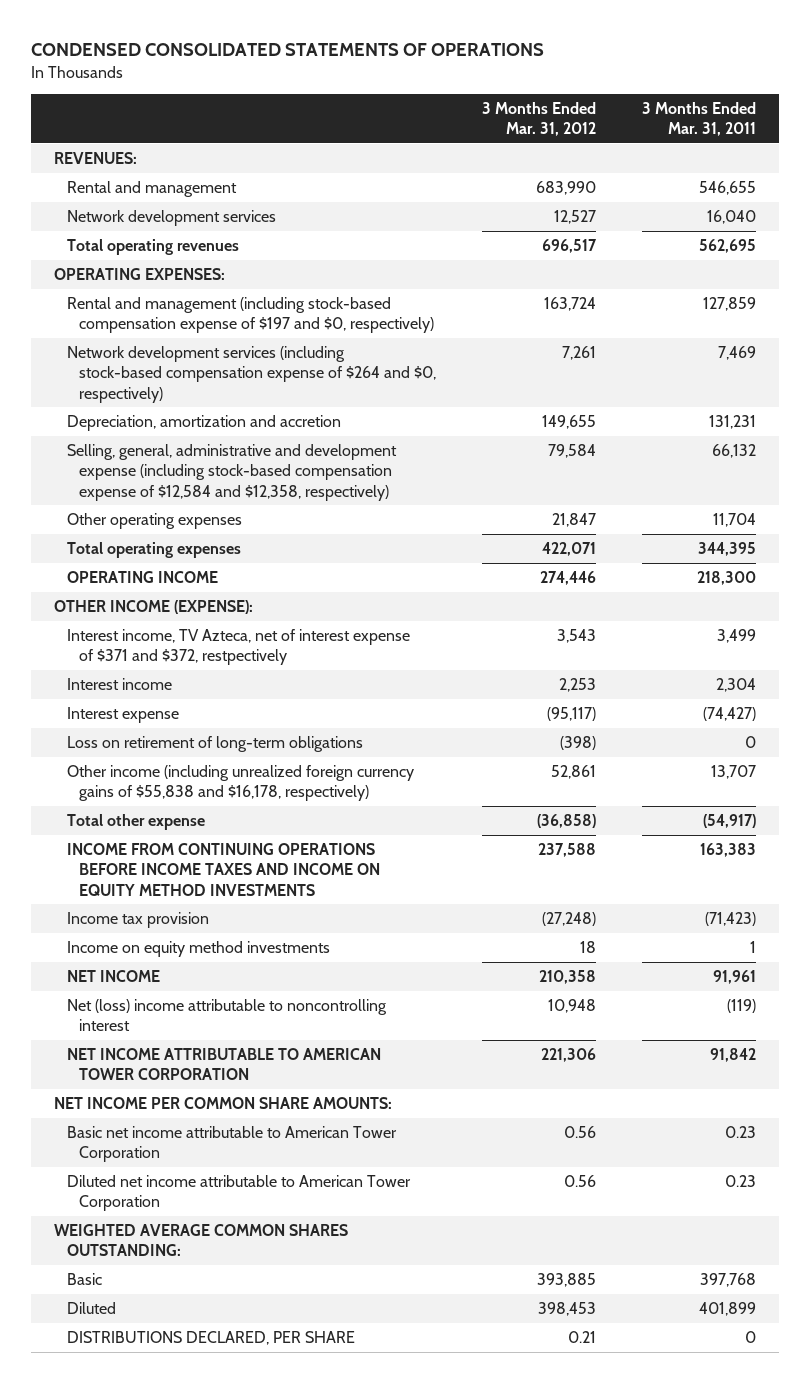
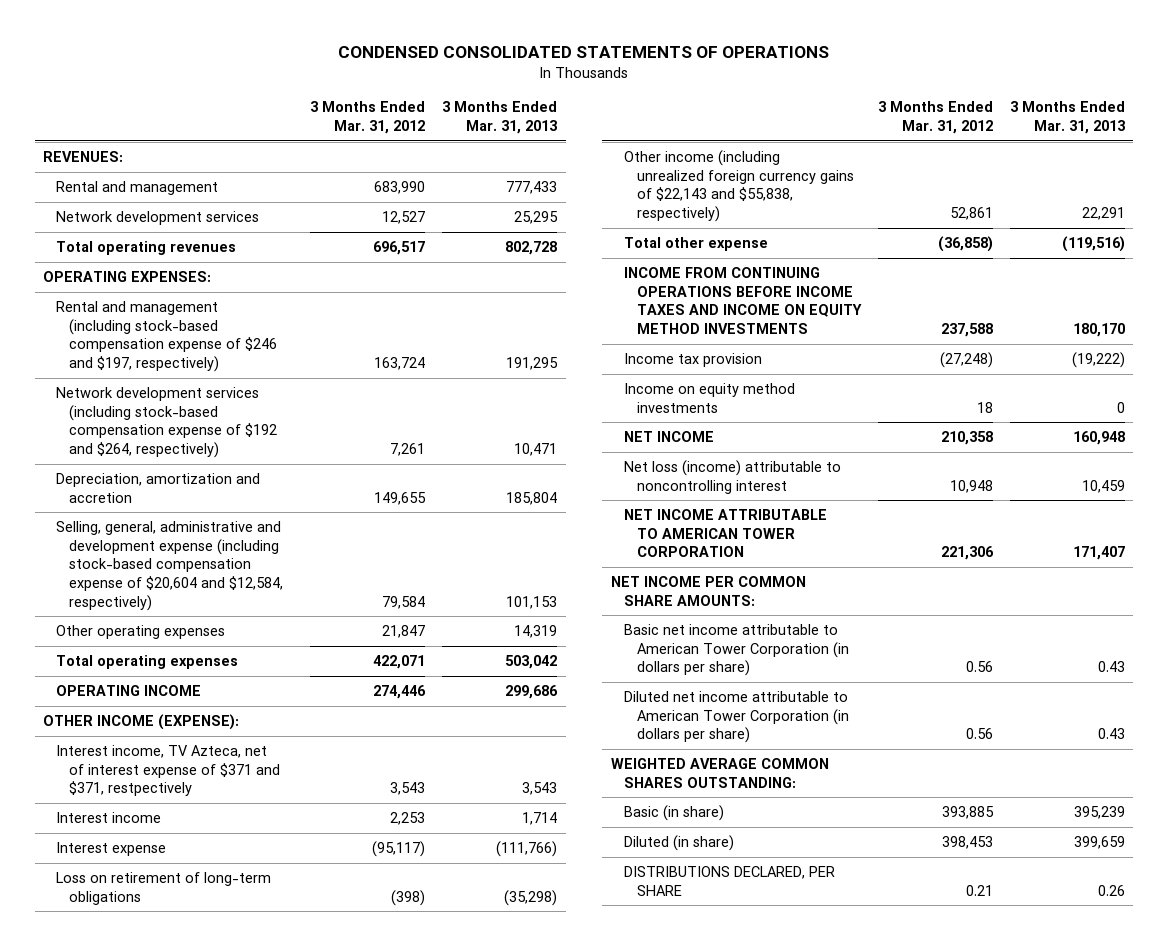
[642,101,757,137] 3 Months Ended Mar. 31, 2011 -> none
none -> [442,101,558,135] 3 Months Ended Mar. 31, 2013
[66,297,435,334] Rental and management (including stock-based compensation expense of $197 and $0, respectively) -> [56,301,278,373] Rental and management (including stock-based compensation expense of $246 and $197, respectively)
[66,346,437,403] Network development services (including stock-based compensation expense of $264 and $0, respectively) -> [56,387,278,459] Network development services (including stock-based compensation expense of $192 and $264, respectively)
[66,444,397,501] Selling, general, administrative and development expense (including stock-based compensation expense of $12,584 and $12,358, respectively) -> [56,521,284,611] Selling, general, administrative and development expense (including stock-based compensation expense of $20,604 and $12,584, respectively)
[66,629,410,666] Interest income, TV Azteca, net of interest expense of $371 and $372, restpectively -> [56,745,281,797] Interest income, TV Azteca, net of interest expense of $371 and $371, restpectively
[66,765,414,802] Other income (including unrealized foreign currency gains of $55,838 and $16,178, respectively) -> [623,150,854,223] Other income (including unrealized foreign currency gains of $22,143 and $55,838, respectively)
[66,999,387,1032] Net (loss) income attributable to noncontrolling interest -> [623,460,841,494] Net loss (income) attributable to noncontrolling interest
[66,1126,397,1163] Basic net income attributable to American Tower Corporation -> [623,624,849,677] Basic net income attributable to American Tower Corporation (in dollars per share)
[66,1175,411,1212] Diluted net income attributable to American Tower Corporation -> [623,691,849,744] Diluted net income attributable to American Tower Corporation (in dollars per share)
[66,1273,102,1286] Basic -> [623,805,724,822] Basic (in share)
[66,1302,116,1315] Diluted -> [623,835,734,852] Diluted (in share)

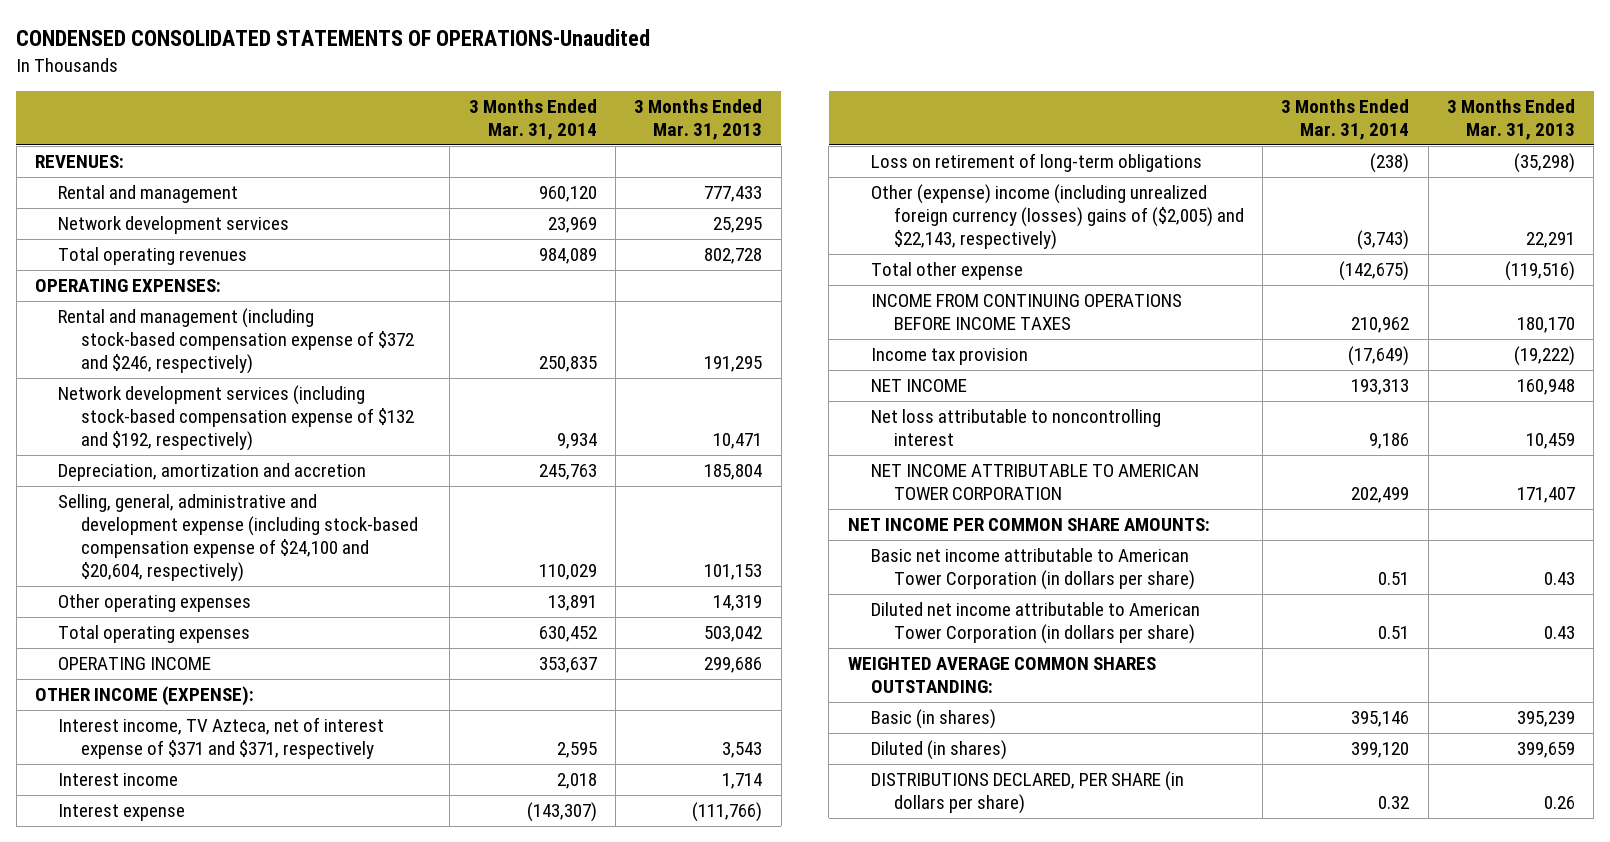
[338,45,830,58] CONDENSED CONSOLIDATED STATEMENTS OF OPERATIONS -> [16,28,651,46] CONDENSED CONSOLIDATED STATEMENTS OF OPERATIONS-Unaudited
[310,101,426,135] 3 Months Ended Mar. 31, 2012 -> none
none -> [468,99,597,141] 3 Months Ended Mar. 31, 2014
[56,301,278,373] Rental and management (including stock-based compensation expense of $246 and $197, respectively) -> [58,308,414,375] Rental and management (including stock-based compensation expense of $372 and $246, respectively)
[56,387,278,459] Network development services (including stock-based compensation expense of $192 and $264, respectively) -> [58,385,414,452] Network development services (including stock-based compensation expense of $132 and $192, respectively)
[56,521,284,611] Selling, general, administrative and development expense (including stock-based compensation expense of $20,604 and $12,584, respectively) -> [58,494,418,583] Selling, general, administrative and development expense (including stock-based compensation expense of $24,100 and $20,604, respectively)
[56,745,281,797] Interest income, TV Azteca, net of interest expense of $371 and $371, restpectively -> [58,717,385,760] Interest income, TV Azteca, net of interest expense of $371 and $371, respectively
[623,150,854,223] Other income (including unrealized foreign currency gains of $22,143 and $55,838, respectively) -> [870,184,1244,251] Other (expense) income (including unrealized foreign currency (losses) gains of ($2,005) and $22,143, respectively)
[623,267,862,335] INCOME FROM CONTINUING OPERATIONS BEFORE INCOME TAXES AND INCOME ON EQUITY METHOD INVESTMENTS -> [870,294,1182,331] INCOME FROM CONTINUING OPERATIONS BEFORE INCOME TAXES
[623,383,795,413] Income on equity method investments -> none
[623,460,841,494] Net loss (income) attributable to noncontrolling interest -> [870,409,1161,447] Net loss attributable to noncontrolling interest
[623,805,724,822] Basic (in share) -> [870,709,996,730] Basic (in shares)
[623,835,734,852] Diluted (in share) -> [870,740,1007,761] Diluted (in shares)
[623,866,835,896] DISTRIBUTIONS DECLARED, PER SHARE -> [870,771,1184,815] DISTRIBUTIONS DECLARED, PER SHARE (in dollars per share)

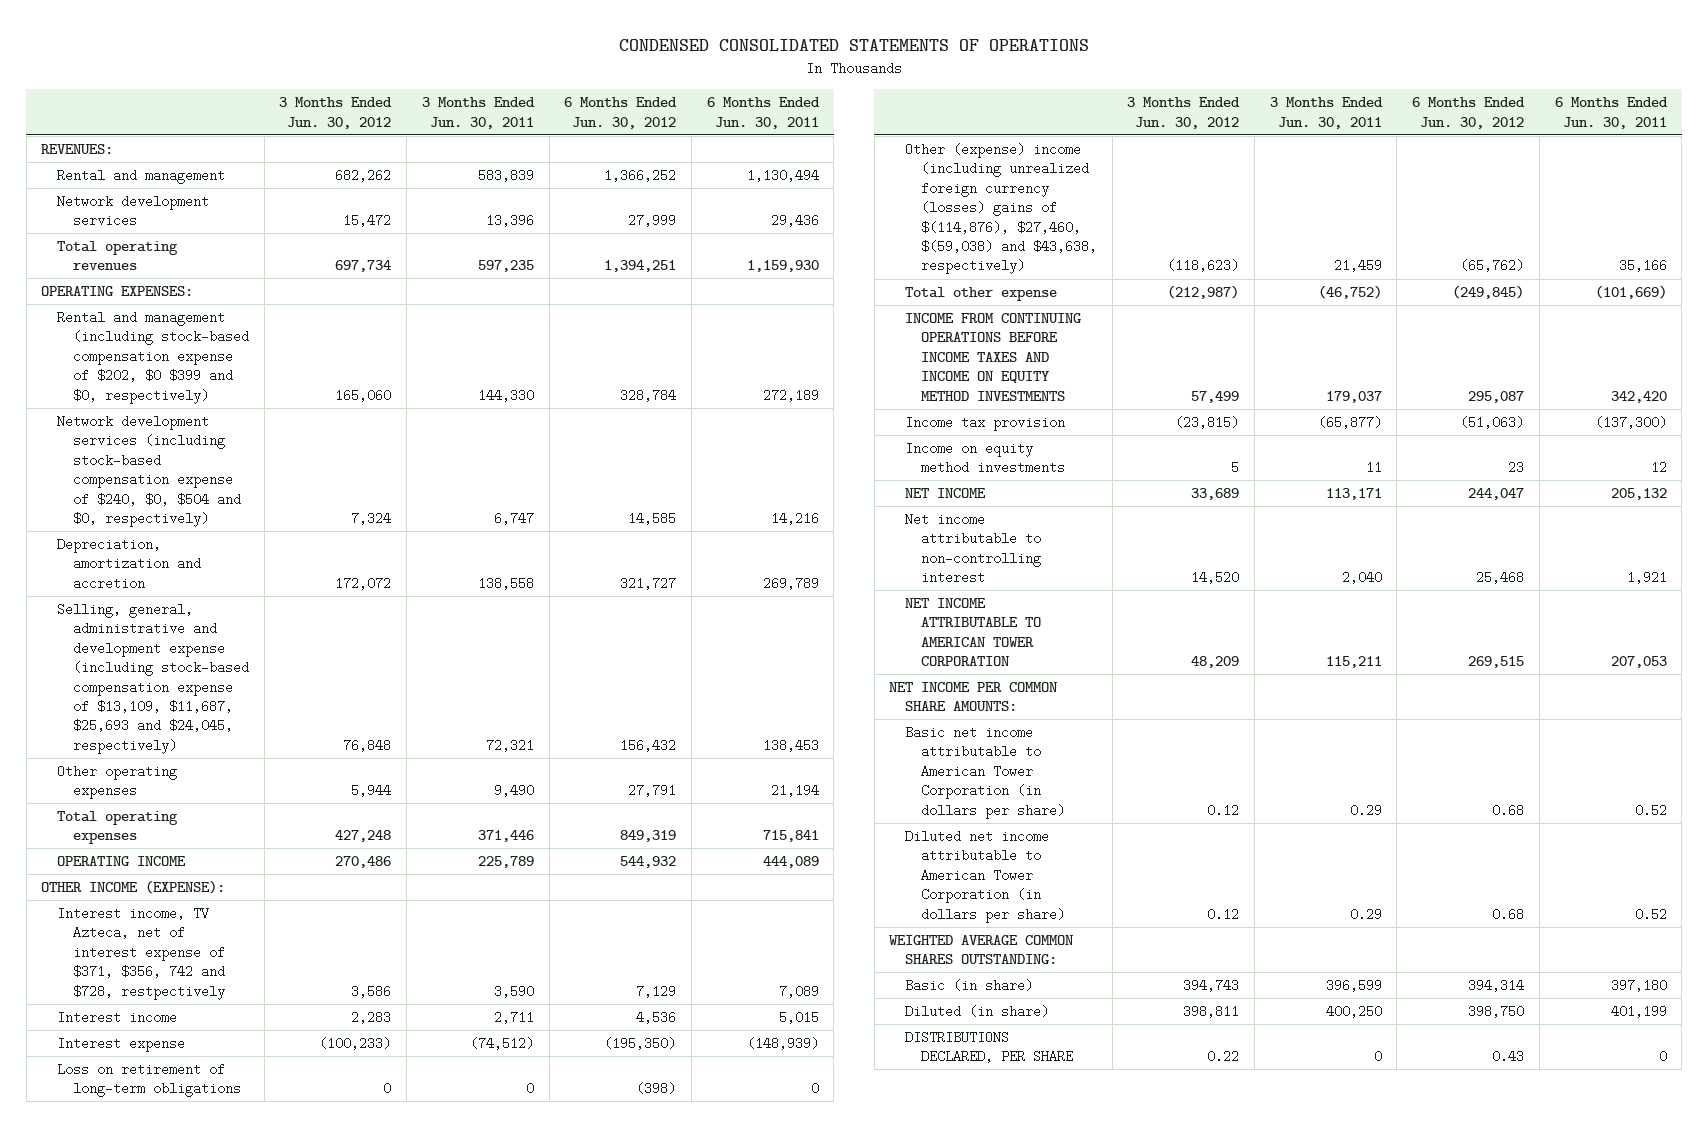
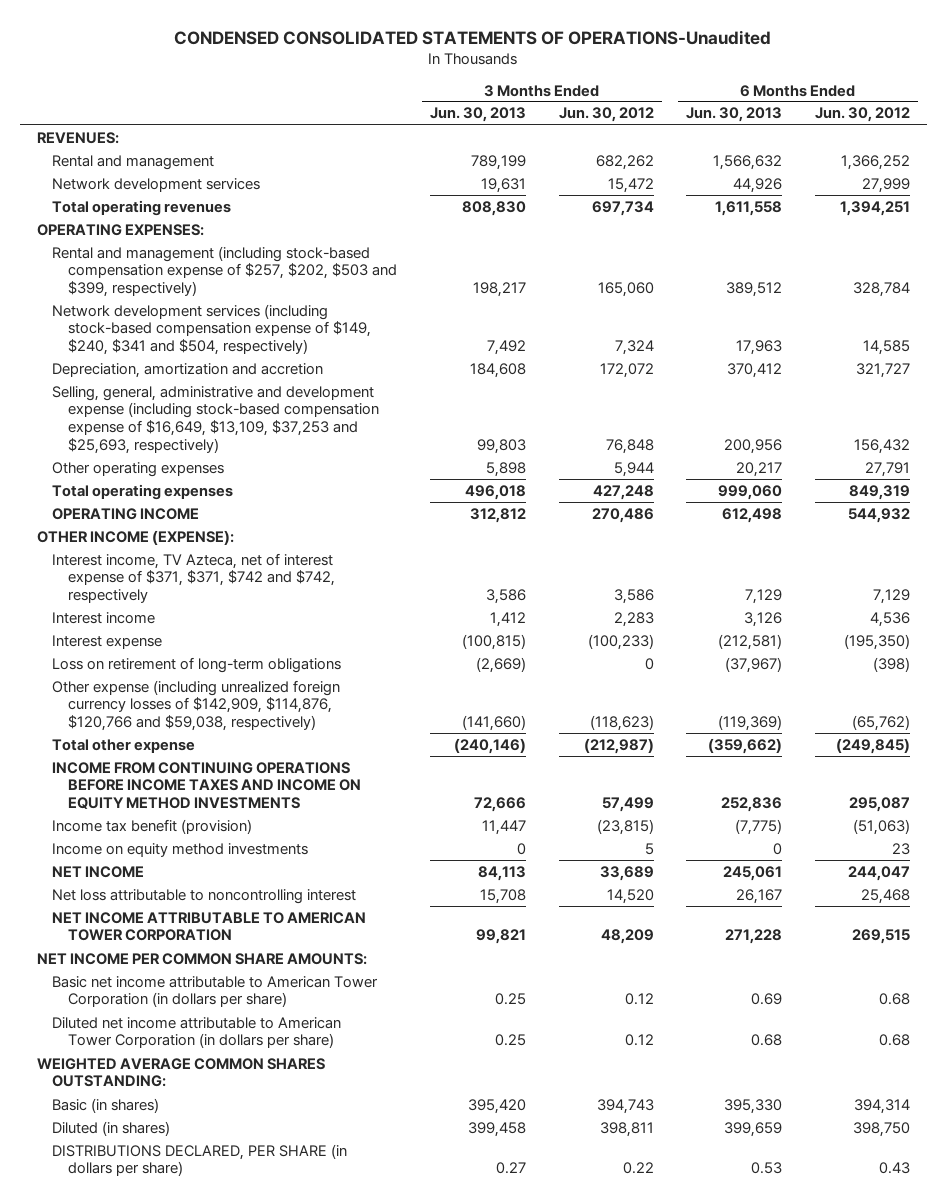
[619,39,1090,52] CONDENSED CONSOLIDATED STATEMENTS OF OPERATIONS -> [174,29,772,45] CONDENSED CONSOLIDATED STATEMENTS OF OPERATIONS-Unaudited
[421,97,535,129] 3 Months Ended Jun. 30, 2011 -> none
[706,97,820,129] 6 Months Ended Jun. 30, 2011 -> none
none -> [429,107,526,123] Jun. 30, 2013
none -> [686,107,783,123] Jun. 30, 2013
[57,310,249,404] Rental and management (including stock-based compensation expense of $202, $0 $399 and $0, respectively) -> [52,245,398,298] Rental and management (including stock-based compensation expense of $257, $202, $503 and $399, respectively)
[57,414,241,528] Network development services (including stock-based compensation expense of $240, $0, $504 and $0, respectively) -> [52,303,372,356] Network development services (including stock-based compensation expense of $149, $240, $341 and $504, respectively)
[57,602,249,754] Selling, general, administrative and development expense (including stock-based compensation expense of $13,109, $11,687, $25,693 and $24,045, respectively) -> [52,385,380,455] Selling, general, administrative and development expense (including stock-based compensation expense of $16,649, $13,109, $37,253 and $25,693, respectively)
[57,906,225,1000] Interest income, TV Azteca, net of interest expense of $371, $356, 742 and $728, restpectively -> [52,552,336,604] Interest income, TV Azteca, net of interest expense of $371, $371, $742 and $742, respectively
[905,142,1097,275] Other (expense) income (including unrealized foreign currency (losses) gains of $(114,876), $27,460, $(59,038) and $43,638, respectively) -> [52,679,341,732] Other expense (including unrealized foreign currency losses of $142,909, $114,876, $120,766 and $59,038, respectively)
[905,415,1066,431] Income tax provision -> [52,818,253,834] Income tax benefit (provision)
[905,512,1041,585] Net income attributable to non-controlling interest -> [52,888,357,904] Net loss attributable to noncontrolling interest
[905,978,1034,992] Basic (in share) -> [52,1097,160,1113] Basic (in shares)
[905,1004,1050,1018] Diluted (in share) -> [52,1120,171,1136] Diluted (in shares)
[905,1030,1073,1064] DISTRIBUTIONS DECLARED, PER SHARE -> [52,1143,348,1177] DISTRIBUTIONS DECLARED, PER SHARE (in dollars per share)

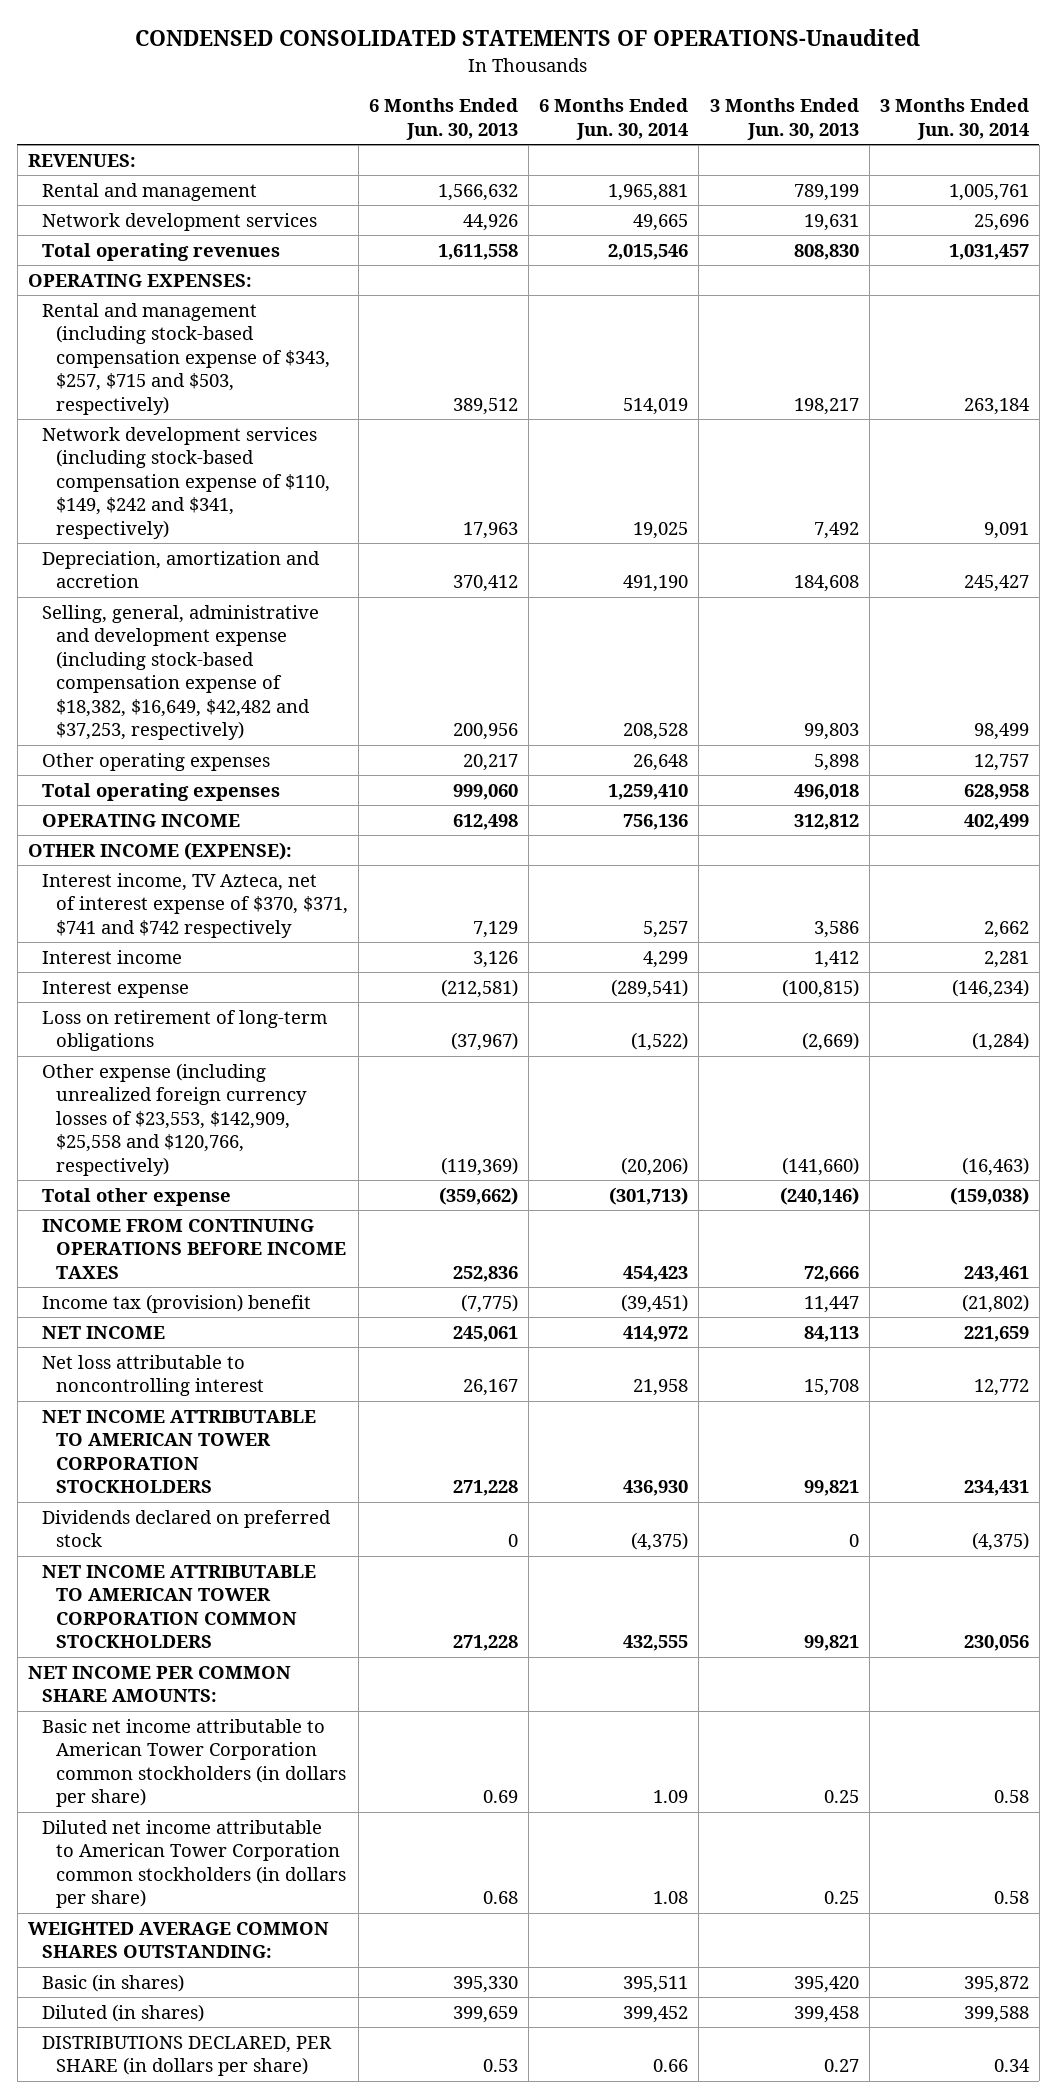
[558,107,654,123] Jun. 30, 2012 -> none
[815,107,911,123] Jun. 30, 2012 -> none
none -> [539,98,689,140] 6 Months Ended Jun. 30, 2014
none -> [879,98,1029,140] 3 Months Ended Jun. 30, 2014
[52,245,398,298] Rental and management (including stock-based compensation expense of $257, $202, $503 and $399, respectively) -> [41,302,330,415] Rental and management (including stock-based compensation expense of $343, $257, $715 and $503, respectively)
[52,303,372,356] Network development services (including stock-based compensation expense of $149, $240, $341 and $504, respectively) -> [41,426,330,539] Network development services (including stock-based compensation expense of $110, $149, $242 and $341, respectively)
[52,385,380,455] Selling, general, administrative and development expense (including stock-based compensation expense of $16,649, $13,109, $37,253 and $25,693, respectively) -> [41,604,319,741] Selling, general, administrative and development expense (including stock-based compensation expense of $18,382, $16,649, $42,482 and $37,253, respectively)
[52,552,336,604] Interest income, TV Azteca, net of interest expense of $371, $371, $742 and $742, respectively -> [41,872,348,938] Interest income, TV Azteca, net of interest expense of $370, $371, $741 and $742 respectively
[52,679,341,732] Other expense (including unrealized foreign currency losses of $142,909, $114,876, $120,766 and $59,038, respectively) -> [41,1062,307,1176] Other expense (including unrealized foreign currency losses of $23,553, $142,909, $25,558 and $120,766, respectively)
[52,842,309,857] Income on equity method investments -> none
[52,761,362,810] INCOME FROM CONTINUING OPERATIONS BEFORE INCOME TAXES AND INCOME ON EQUITY METHOD INVESTMENTS -> [41,1218,346,1279] INCOME FROM CONTINUING OPERATIONS BEFORE INCOME TAXES
[52,818,253,834] Income tax benefit (provision) -> [41,1293,311,1313] Income tax (provision) benefit
[52,911,367,942] NET INCOME ATTRIBUTABLE TO AMERICAN TOWER CORPORATION -> [41,1409,316,1494] NET INCOME ATTRIBUTABLE TO AMERICAN TOWER CORPORATION STOCKHOLDERS
none -> [41,1509,331,1548] Dividends declared on preferred stock
none -> [41,1564,316,1649] NET INCOME ATTRIBUTABLE TO AMERICAN TOWER CORPORATION COMMON STOCKHOLDERS
[52,975,379,1008] Basic net income attributable to American Tower Corporation (in dollars per share) -> [41,1718,346,1808] Basic net income attributable to American Tower Corporation common stockholders (in dollars per share)
[52,1016,342,1049] Diluted net income attributable to American Tower Corporation (in dollars per share) -> [41,1819,346,1909] Diluted net income attributable to American Tower Corporation common stockholders (in dollars per share)

